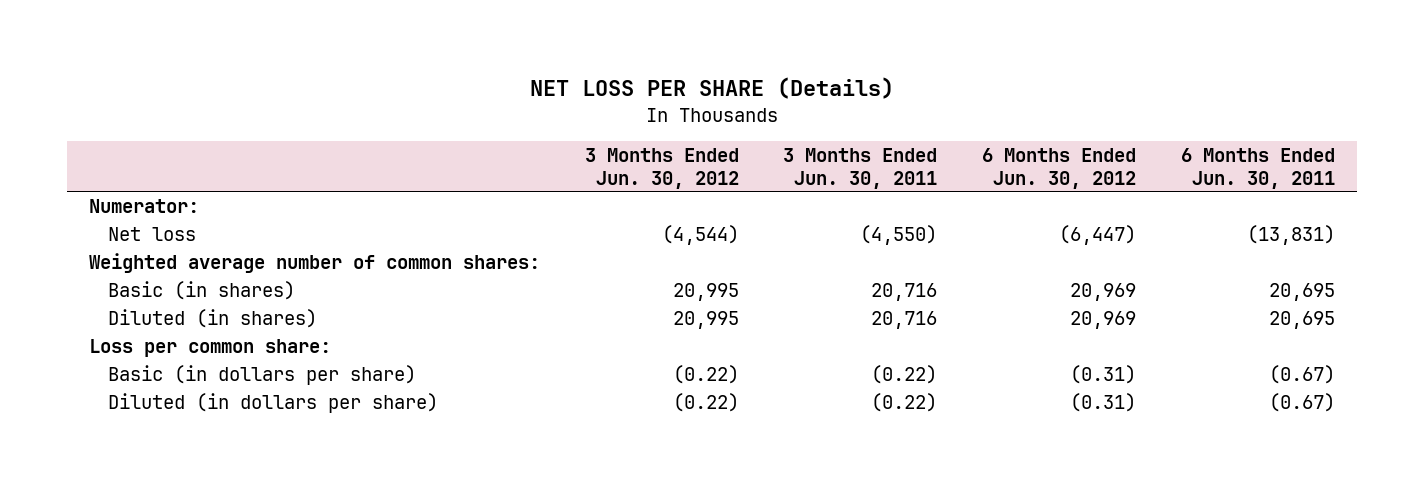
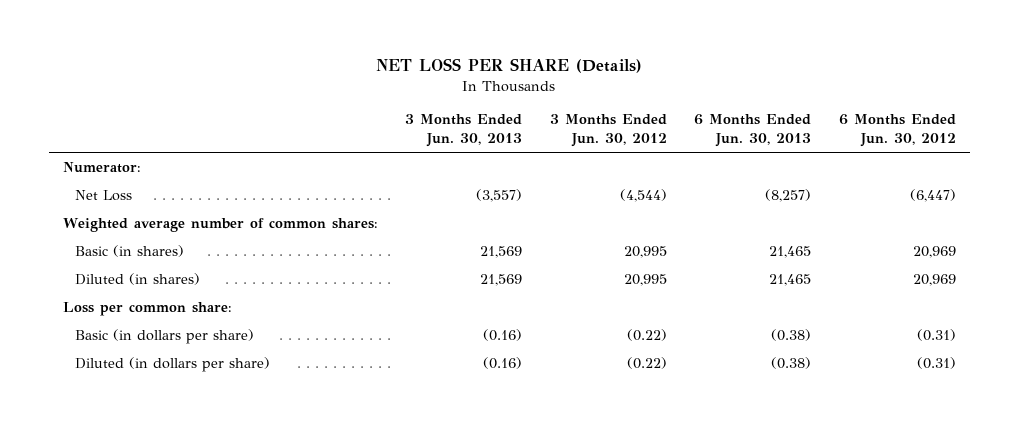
[783,147,938,189] 3 Months Ended Jun. 30, 2011 -> none
[1180,147,1335,189] 6 Months Ended Jun. 30, 2011 -> none
none -> [405,114,523,147] 3 Months Ended Jun. 30, 2013
none -> [694,114,812,147] 6 Months Ended Jun. 30, 2013
[108,226,197,241] Net loss -> [75,190,133,202] Net Loss

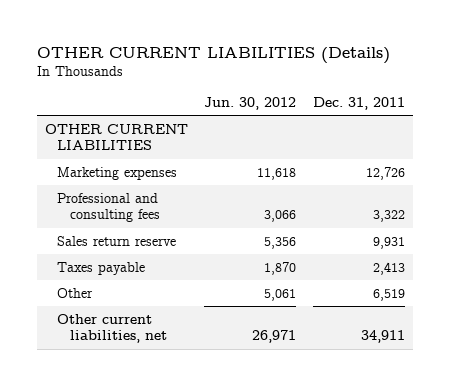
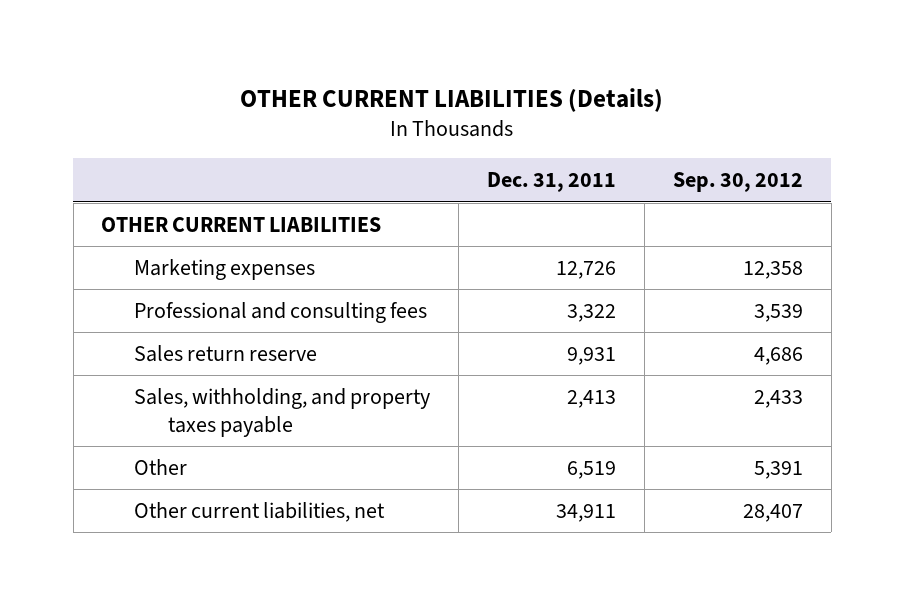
[204,97,297,111] Jun. 30, 2012 -> none
none -> [672,172,803,193] Sep. 30, 2012
[57,261,146,275] Taxes payable -> [134,387,431,437] Sales, withholding, and property taxes payable

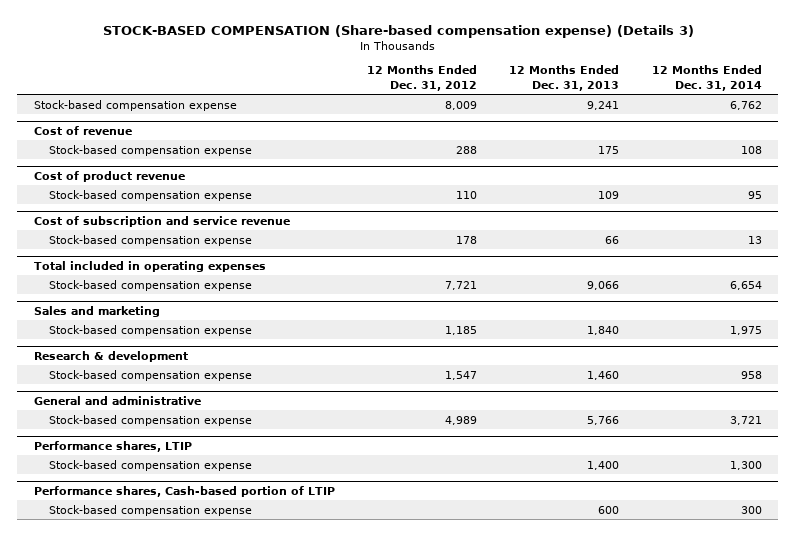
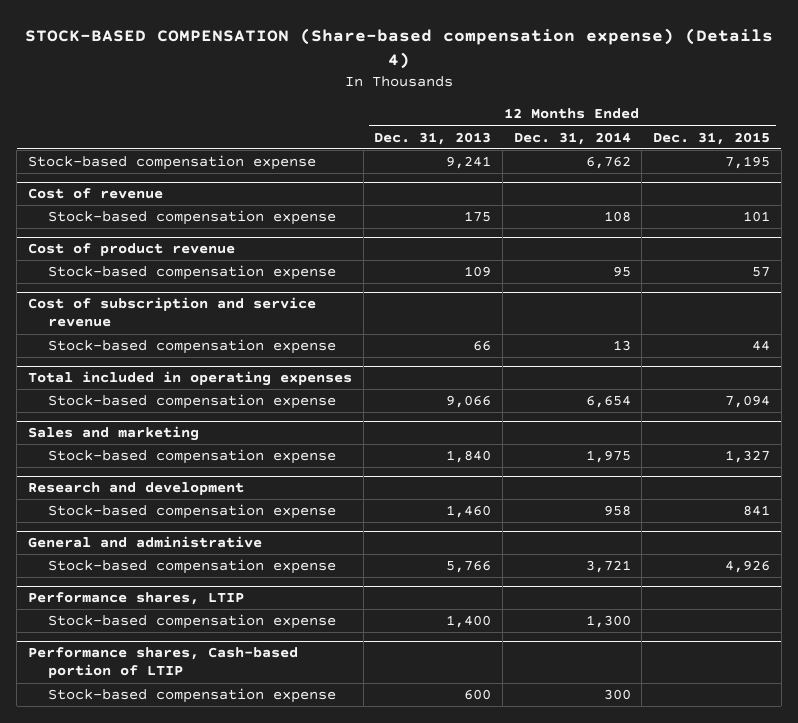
[102,24,694,38] STOCK-BASED COMPENSATION (Share-based compensation expense) (Details 3) -> [25,28,774,70] STOCK-BASED COMPENSATION (Share-based compensation expense) (Details 4)
[366,65,477,91] 12 Months Ended Dec. 31, 2012 -> none
none -> [652,131,770,145] Dec. 31, 2015
[33,350,188,362] Research & development -> [28,482,245,496] Research and development

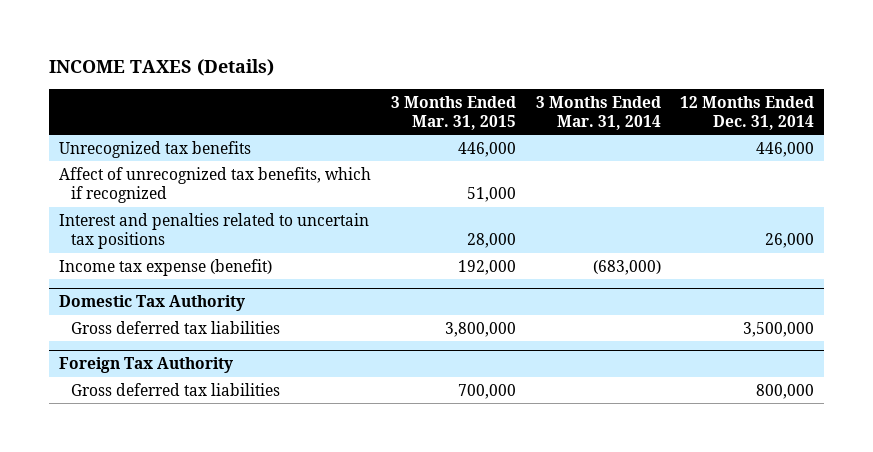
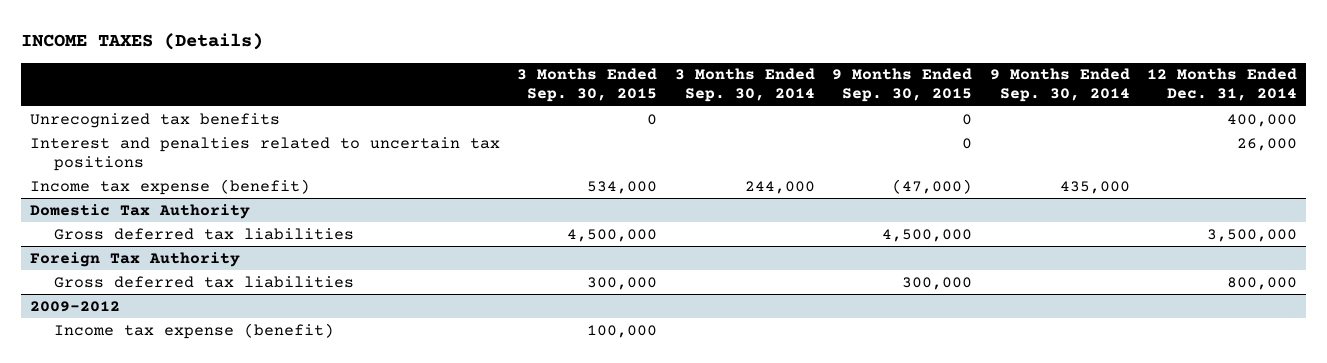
[390,95,516,131] 3 Months Ended Mar. 31, 2015 -> none
[535,95,661,131] 3 Months Ended Mar. 31, 2014 -> none
none -> [517,68,658,103] 3 Months Ended Sep. 30, 2015
none -> [674,68,815,103] 3 Months Ended Sep. 30, 2014
none -> [832,68,973,103] 9 Months Ended Sep. 30, 2015
none -> [989,68,1130,103] 9 Months Ended Sep. 30, 2014
[58,166,371,204] Affect of unrecognized tax benefits, which if recognized -> none
[756,141,815,157] 446,000 -> [1227,113,1298,127] 400,000
none -> [29,300,120,312] 2009-2012
none -> [53,322,334,339] Income tax expense (benefit)

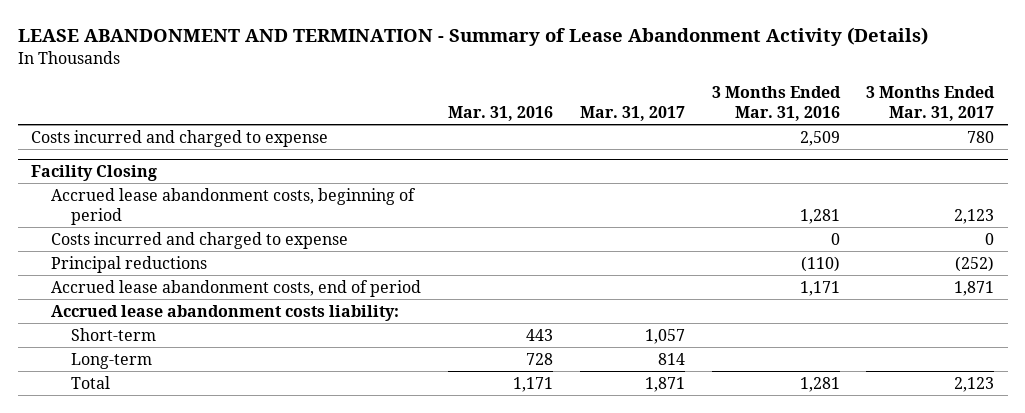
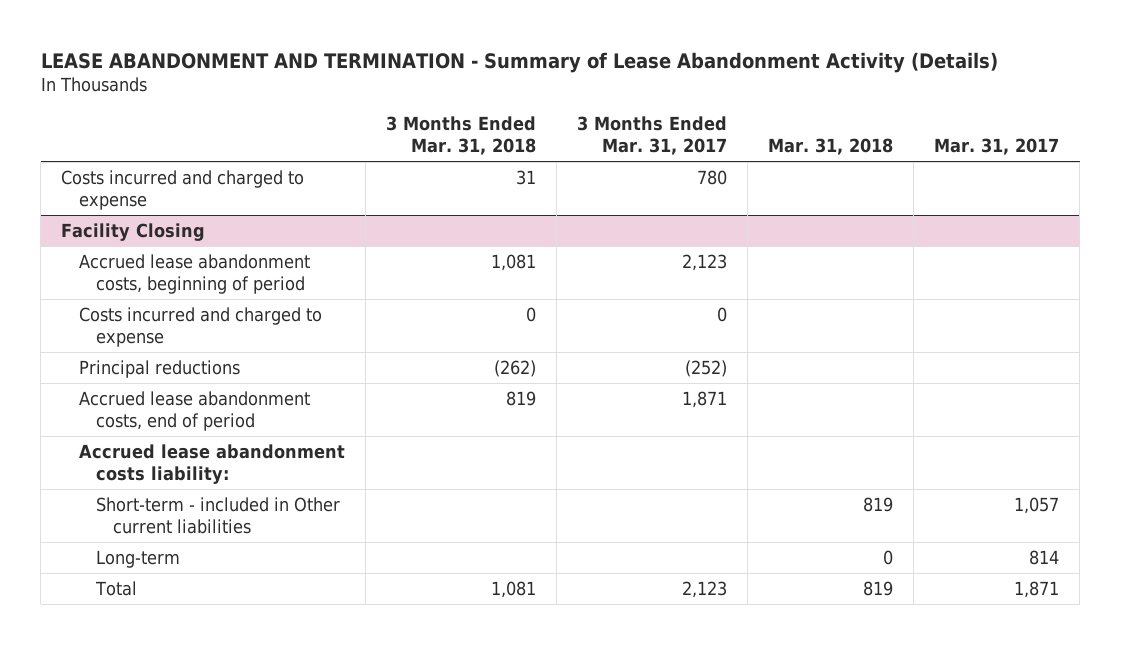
[447,105,553,121] Mar. 31, 2016 -> none
[711,85,841,121] 3 Months Ended Mar. 31, 2016 -> none
none -> [385,116,536,156] 3 Months Ended Mar. 31, 2018
none -> [768,138,894,156] Mar. 31, 2018
[71,327,157,341] Short-term -> [95,496,340,534] Short-term - included in Other current liabilities

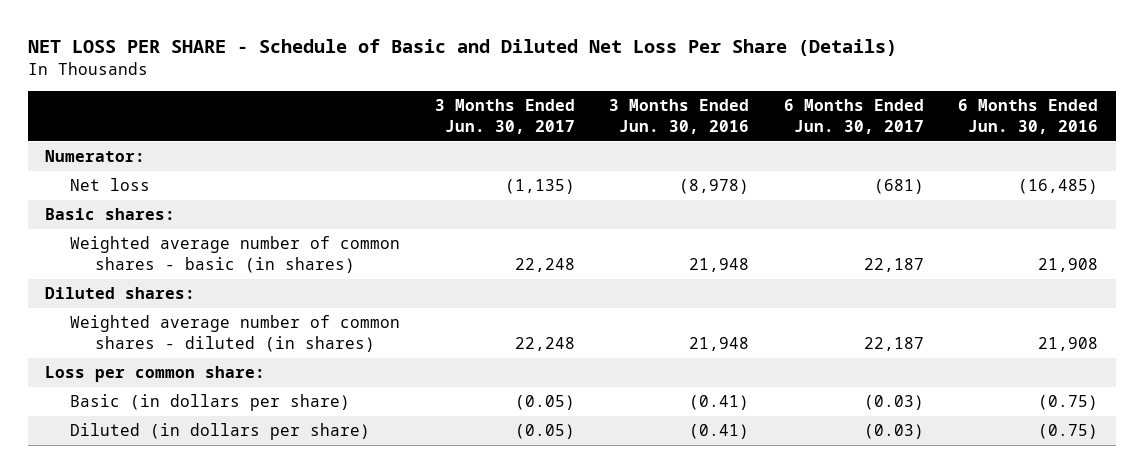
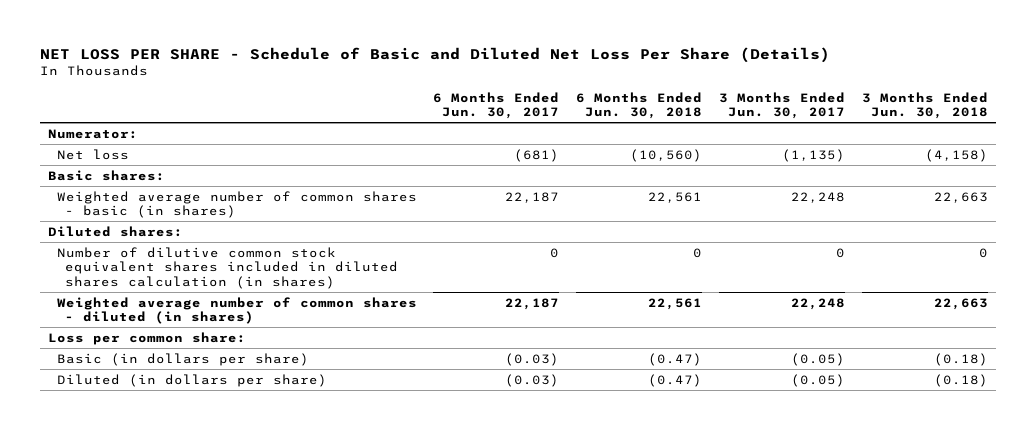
[609,99,750,134] 3 Months Ended Jun. 30, 2016 -> none
[958,99,1099,134] 6 Months Ended Jun. 30, 2016 -> none
none -> [576,91,703,120] 6 Months Ended Jun. 30, 2018
none -> [862,91,989,120] 3 Months Ended Jun. 30, 2018
none -> [56,246,399,289] Number of dilutive common stock equivalent shares included in diluted shares calculation (in shares)

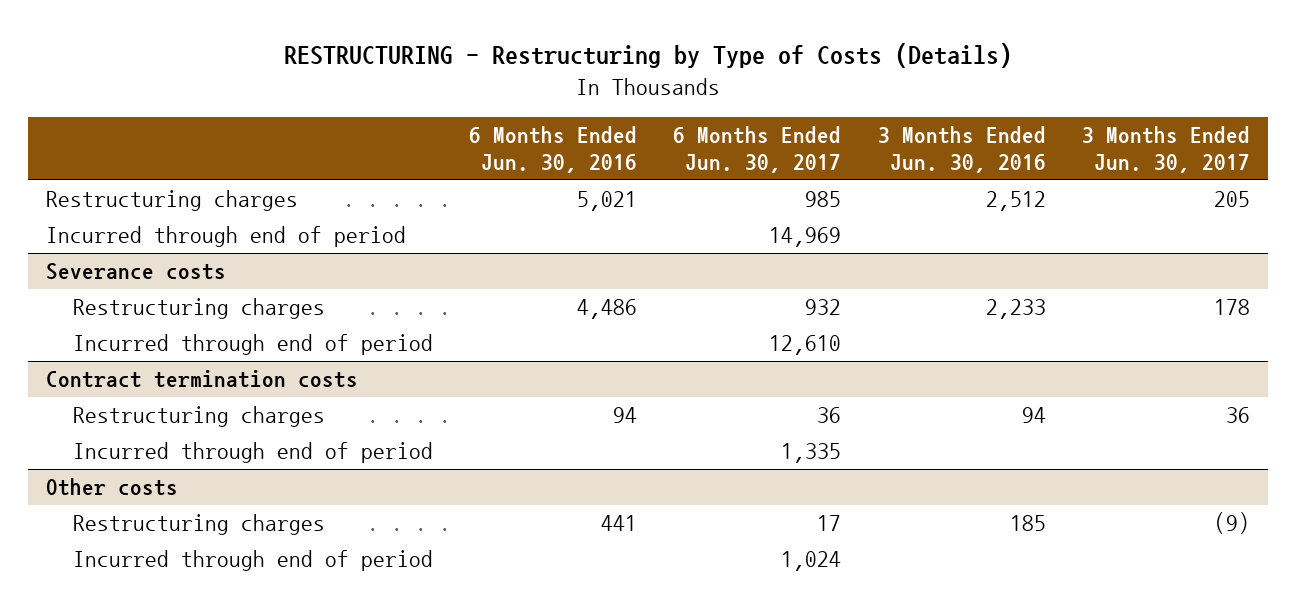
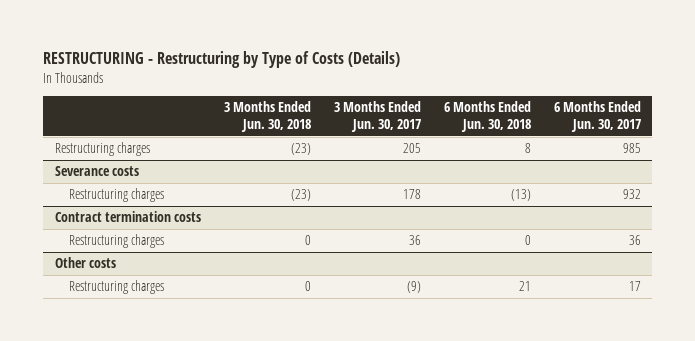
[469,125,638,174] 6 Months Ended Jun. 30, 2016 -> none
[877,125,1046,174] 3 Months Ended Jun. 30, 2016 -> none
none -> [223,101,311,133] 3 Months Ended Jun. 30, 2018
none -> [443,101,531,133] 6 Months Ended Jun. 30, 2018
[45,226,406,248] Incurred through end of period -> none
[72,334,433,356] Incurred through end of period -> none
[72,442,433,464] Incurred through end of period -> none
[72,550,433,572] Incurred through end of period -> none

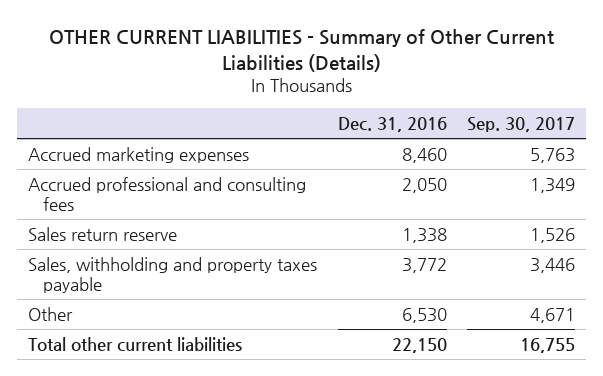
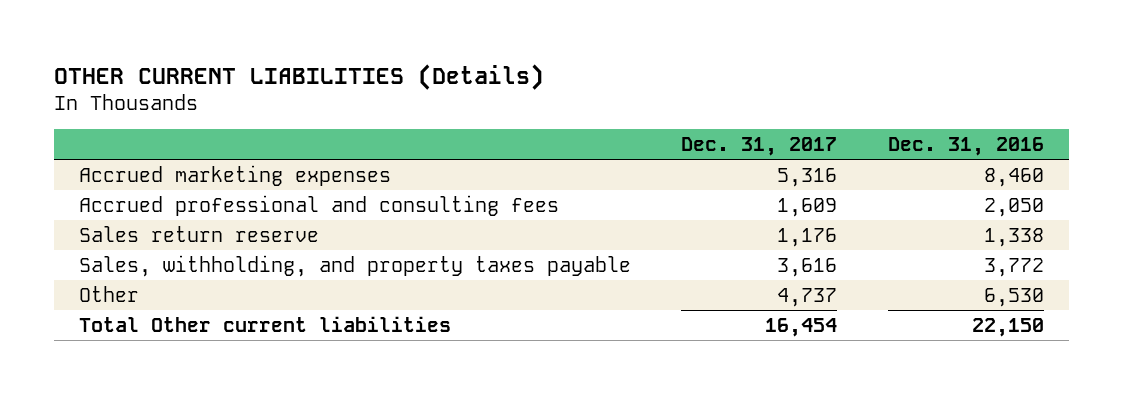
[48,29,554,72] OTHER CURRENT LIABILITIES - Summary of Other Current Liabilities (Details) -> [53,63,544,90] OTHER CURRENT LIABILITIES (Details)
[467,116,576,132] Sep. 30, 2017 -> none
none -> [681,137,838,157] Dec. 31, 2017
[27,256,317,293] Sales, withholding and property taxes payable -> [78,254,631,277] Sales, withholding, and property taxes payable
[27,336,242,352] Total other current liabilities -> [78,315,451,332] Total Other current liabilities

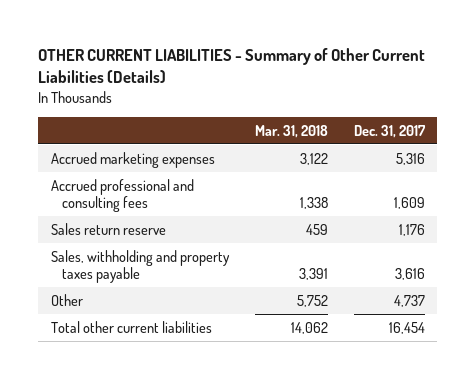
[53,63,544,90] OTHER CURRENT LIABILITIES (Details) -> [38,47,426,84] OTHER CURRENT LIABILITIES - Summary of Other Current Liabilities (Details)
[887,137,1044,157] Dec. 31, 2016 -> none
none -> [254,124,328,138] Mar. 31, 2018
[78,254,631,277] Sales, withholding, and property taxes payable -> [51,249,231,283] Sales, withholding and property taxes payable
[78,315,451,332] Total Other current liabilities -> [51,320,213,333] Total other current liabilities

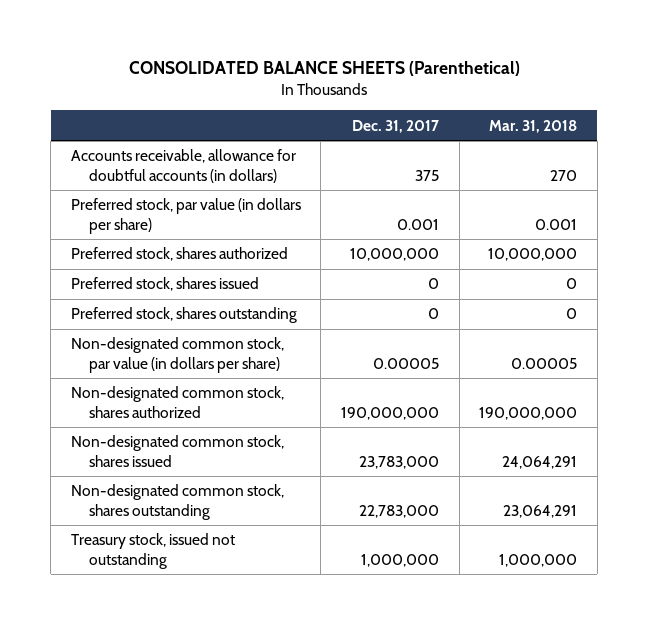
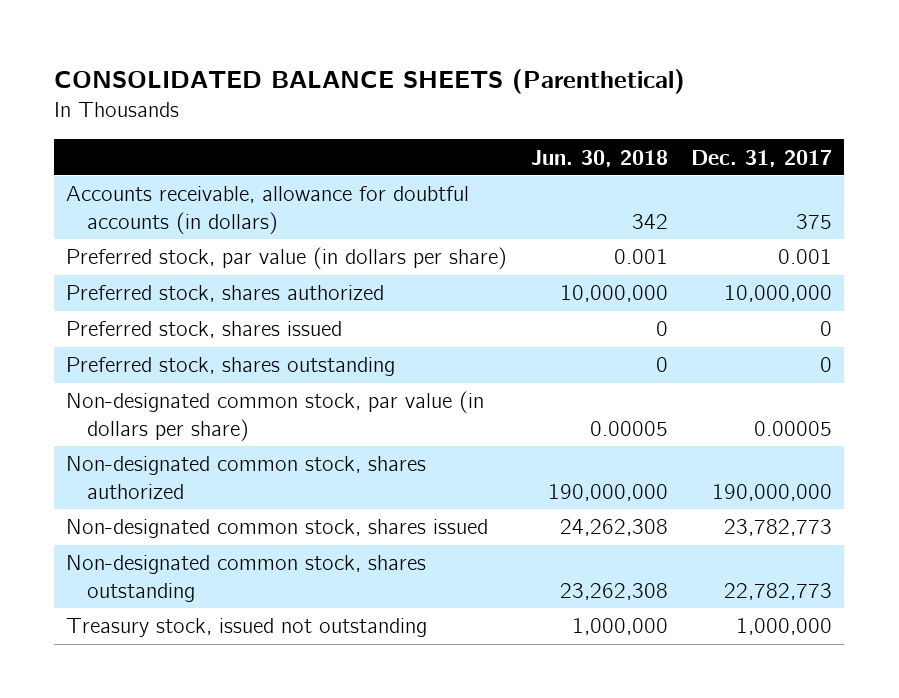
[489,119,578,133] Mar. 31, 2018 -> none
none -> [530,149,668,167] Jun. 30, 2018
[359,455,440,469] 23,783,000 -> [724,519,833,537] 23,782,773
[359,504,440,518] 22,783,000 -> [724,583,833,601] 22,782,773

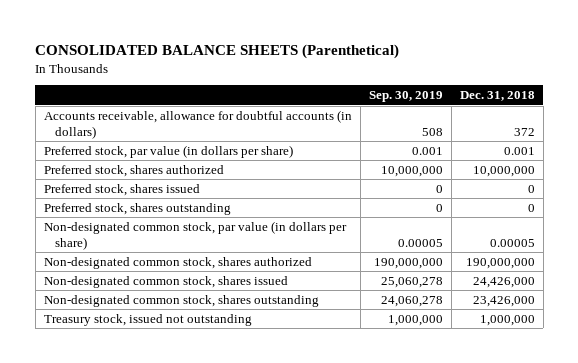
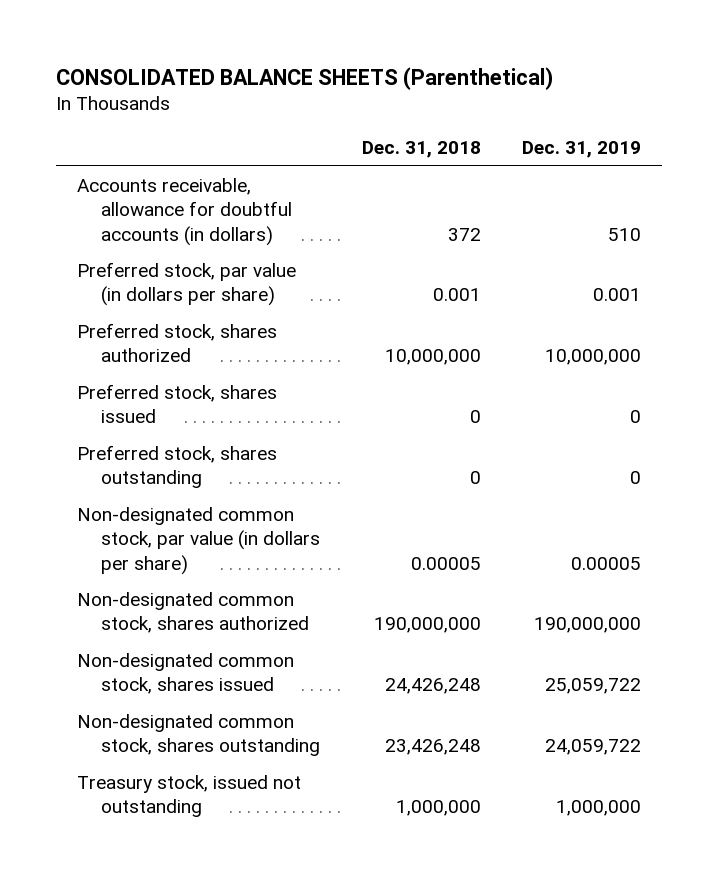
[368,91,443,103] Sep. 30, 2019 -> none
none -> [522,141,642,159] Dec. 31, 2019
[472,276,535,288] 24,426,000 -> [384,678,481,695] 24,426,248
[472,295,535,307] 23,426,000 -> [384,739,481,756] 23,426,248

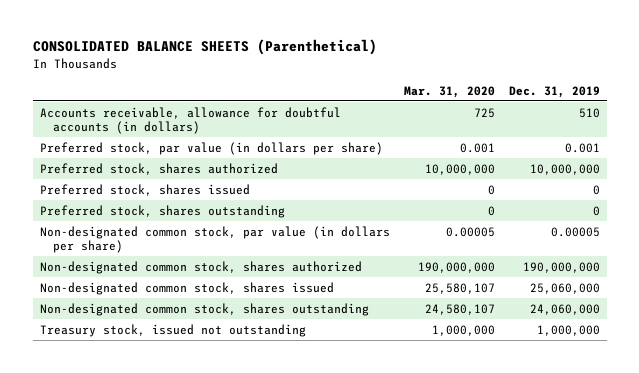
[361,141,481,159] Dec. 31, 2018 -> none
none -> [403,85,495,98] Mar. 31, 2020
[545,678,642,695] 25,059,722 -> [529,282,600,294] 25,060,000
[545,739,642,756] 24,059,722 -> [529,303,600,315] 24,060,000

